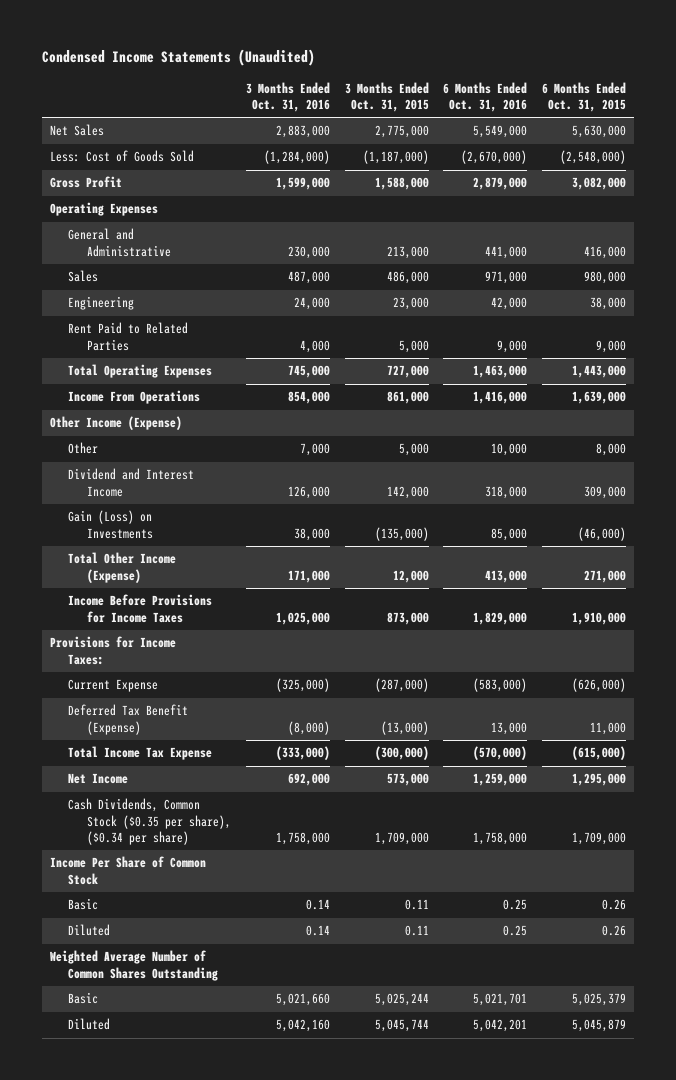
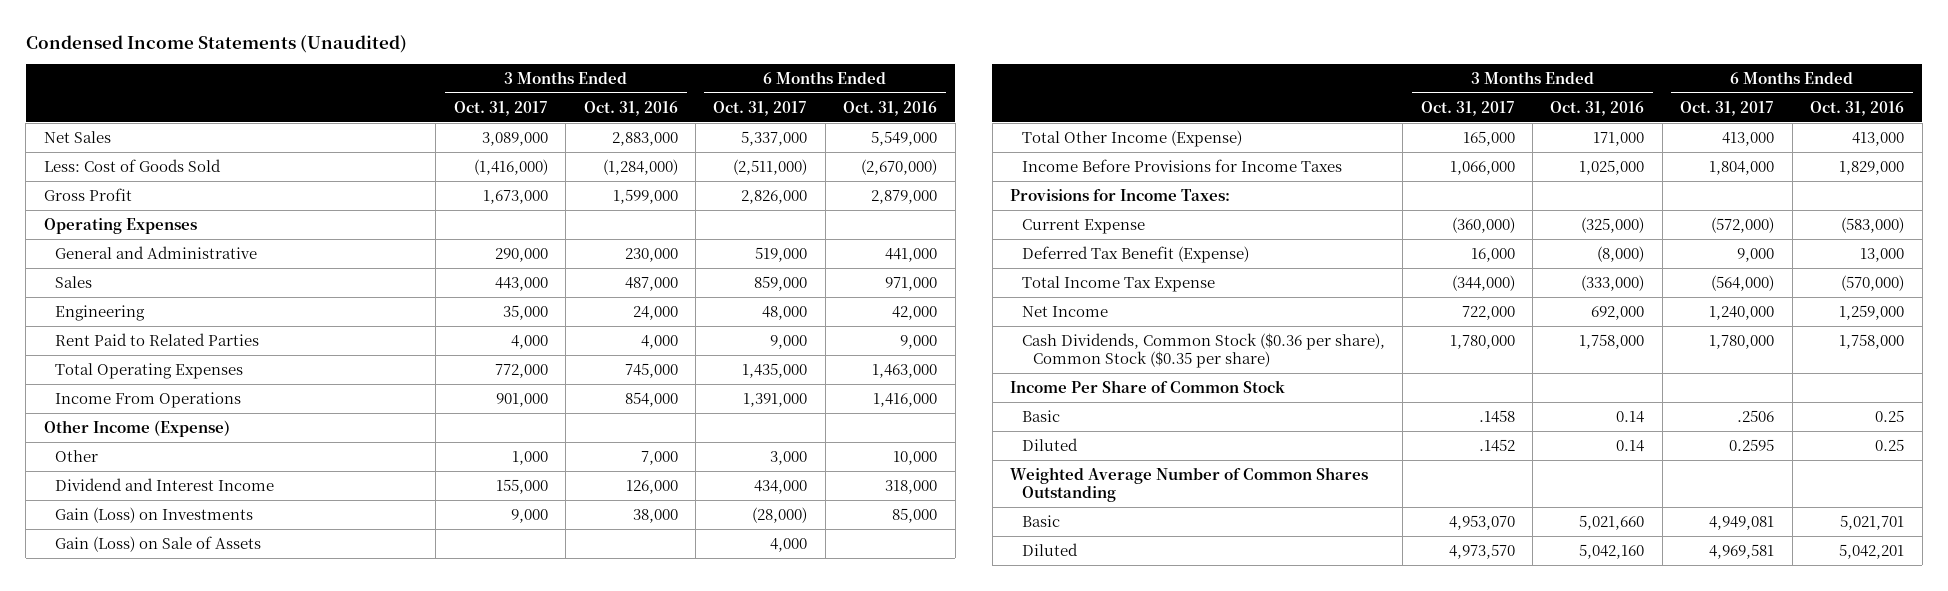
[344,81,429,112] 3 Months Ended Oct. 31, 2015 -> none
[542,81,627,112] 6 Months Ended Oct. 31, 2015 -> none
none -> [453,100,548,116] Oct. 31, 2017
none -> [713,100,808,116] Oct. 31, 2017
none -> [54,535,261,552] Gain (Loss) on Sale of Assets
[68,798,231,845] Cash Dividends, Common Stock ($0.35 per share), ($0.34 per share) -> [1021,332,1385,368] Cash Dividends, Common Stock ($0.36 per share), Common Stock ($0.35 per share)

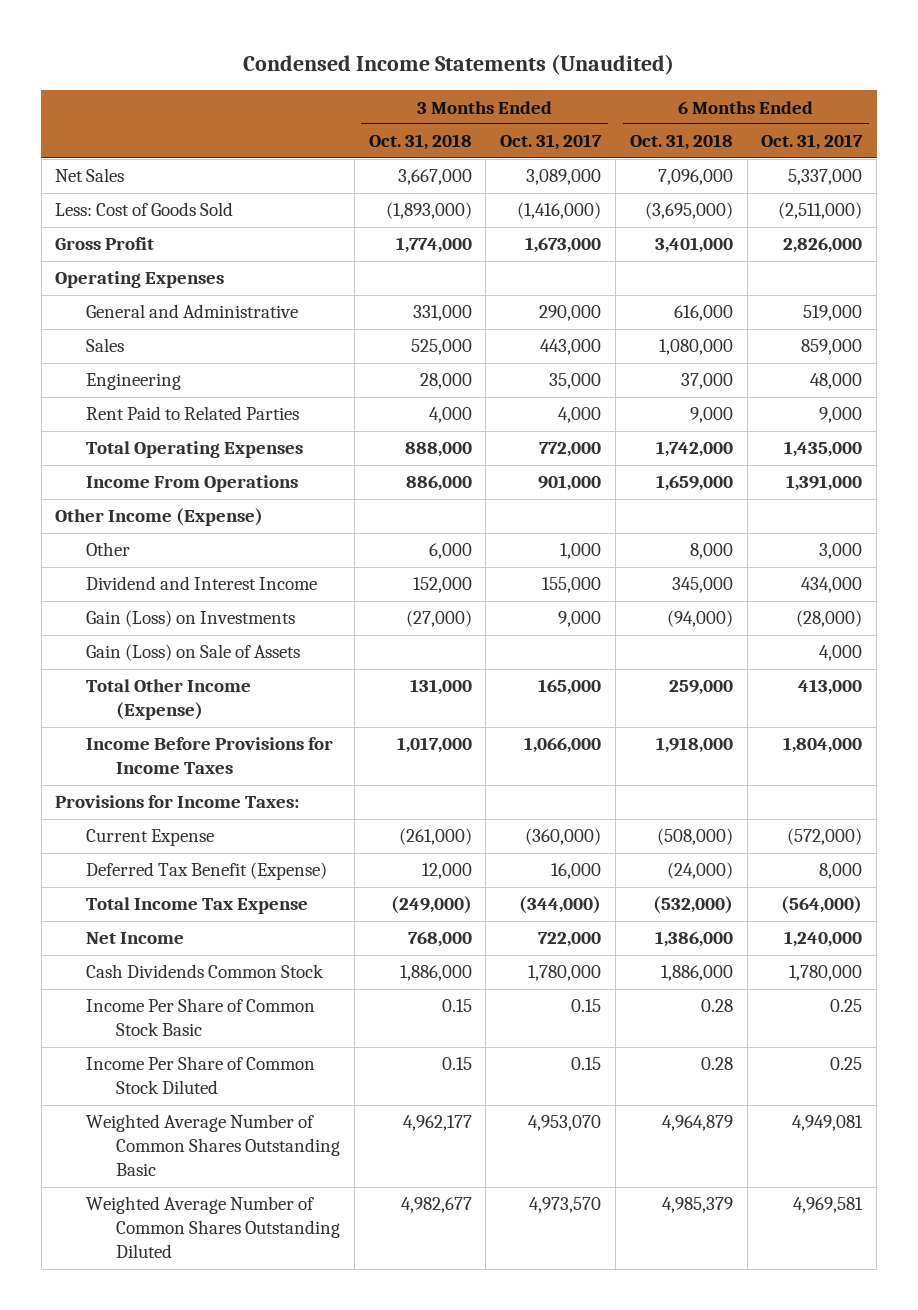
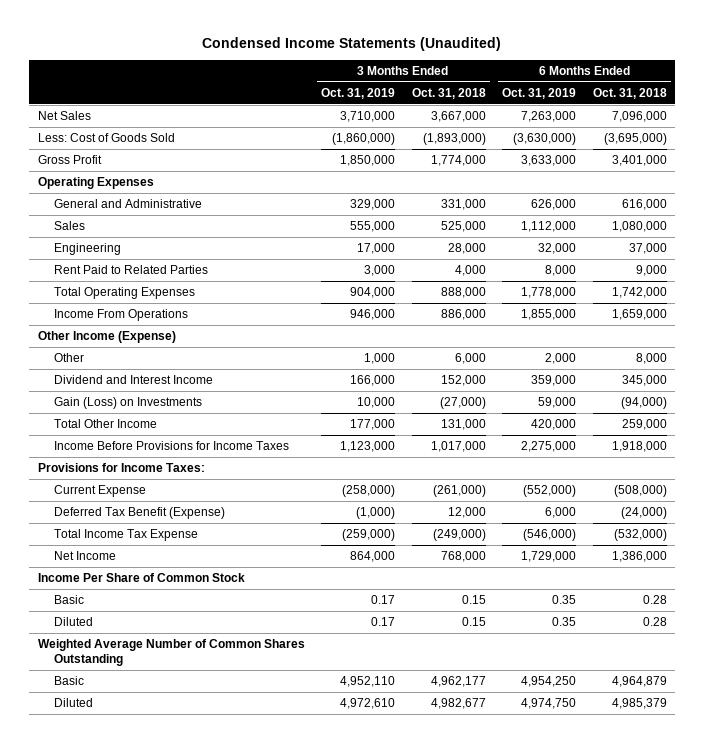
[500,134,603,151] Oct. 31, 2017 -> none
[761,134,864,151] Oct. 31, 2017 -> none
none -> [321,87,396,99] Oct. 31, 2019
none -> [502,87,577,99] Oct. 31, 2019
[85,644,300,662] Gain (Loss) on Sale of Assets -> none
[85,679,251,721] Total Other Income (Expense) -> [54,419,158,429] Total Other Income
[85,964,324,979] Cash Dividends Common Stock -> none
none -> [37,573,245,583] Income Per Share of Common Stock
[85,998,315,1037] Income Per Share of Common Stock Basic -> [54,595,85,605] Basic
[85,1056,315,1095] Income Per Share of Common Stock Diluted -> [54,617,94,627] Diluted
none -> [37,639,305,667] Weighted Average Number of Common Shares Outstanding
[85,1114,341,1177] Weighted Average Number of Common Shares Outstanding Basic -> [54,676,85,686] Basic
[85,1196,341,1259] Weighted Average Number of Common Shares Outstanding Diluted -> [54,698,94,708] Diluted

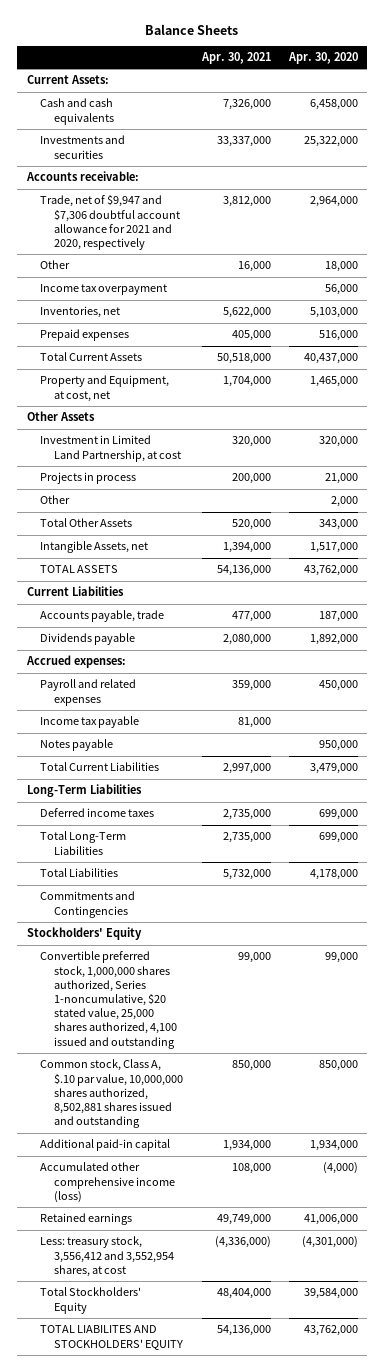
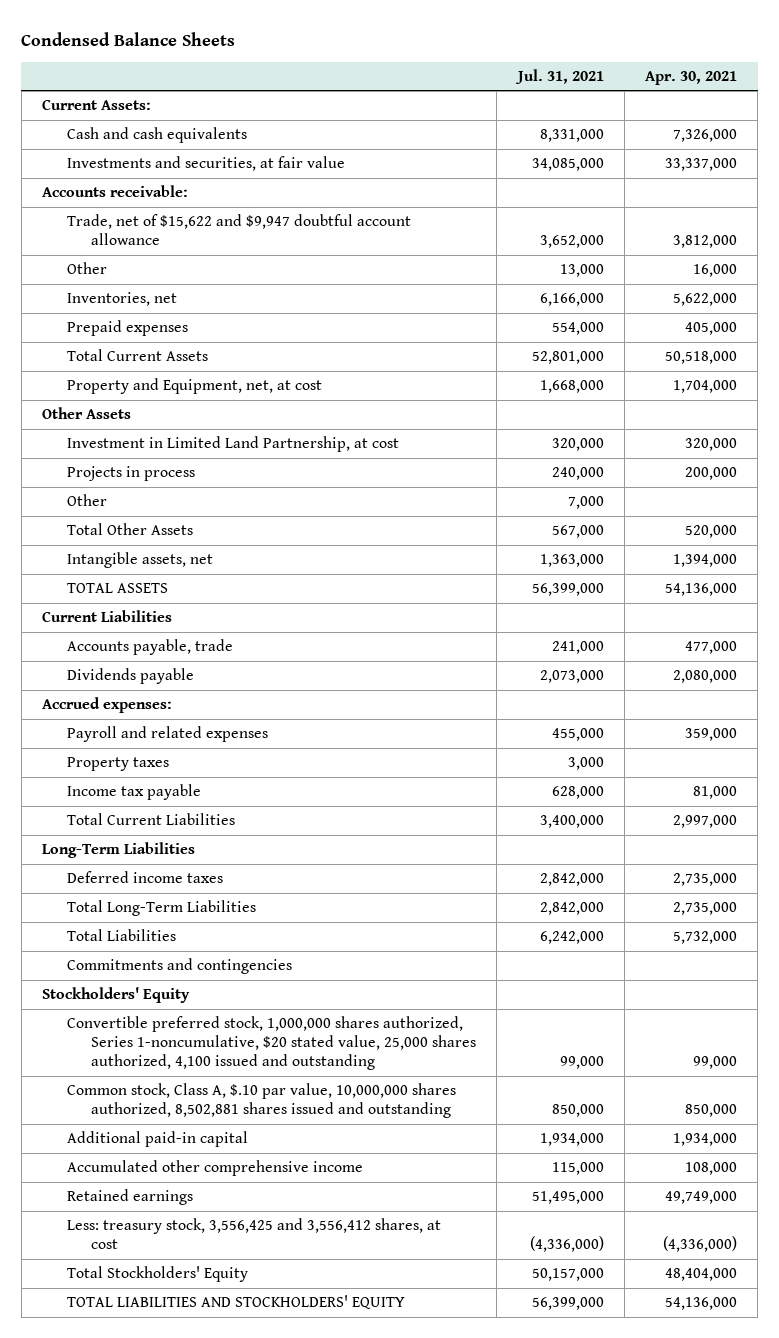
[145,23,239,35] Balance Sheets -> [21,31,236,46] Condensed Balance Sheets
[288,52,359,65] Apr. 30, 2020 -> none
none -> [514,68,604,84] Jul. 31, 2021
[40,135,126,159] Investments and securities -> [66,156,345,172] Investments and securities, at fair value
[40,194,181,251] Trade, net of $9,947 and $7,306 doubtful account allowance for 2021 and 2020, respectively -> [66,214,411,246] Trade, net of $15,622 and $9,947 doubtful account allowance
[40,284,168,296] Income tax overpayment -> none
[40,375,170,402] Property and Equipment, at cost, net -> [66,378,322,395] Property and Equipment, net, at cost
[40,541,149,554] Intangible Assets, net -> [66,552,213,569] Intangible assets, net
none -> [66,757,169,772] Property taxes
[40,739,114,752] Notes payable -> none
[40,891,136,918] Commitments and Contingencies -> [66,958,292,975] Commitments and contingencies
[40,1162,176,1203] Accumulated other comprehensive income (loss) -> [66,1160,363,1177] Accumulated other comprehensive income
[40,1236,175,1277] Less: treasury stock, 3,556,412 and 3,552,954 shares, at cost -> [66,1218,441,1250] Less: treasury stock, 3,556,425 and 3,556,412 shares, at cost
[40,1325,184,1350] TOTAL LIABILITES AND STOCKHOLDERS' EQUITY -> [66,1295,405,1310] TOTAL LIABILITIES AND STOCKHOLDERS' EQUITY

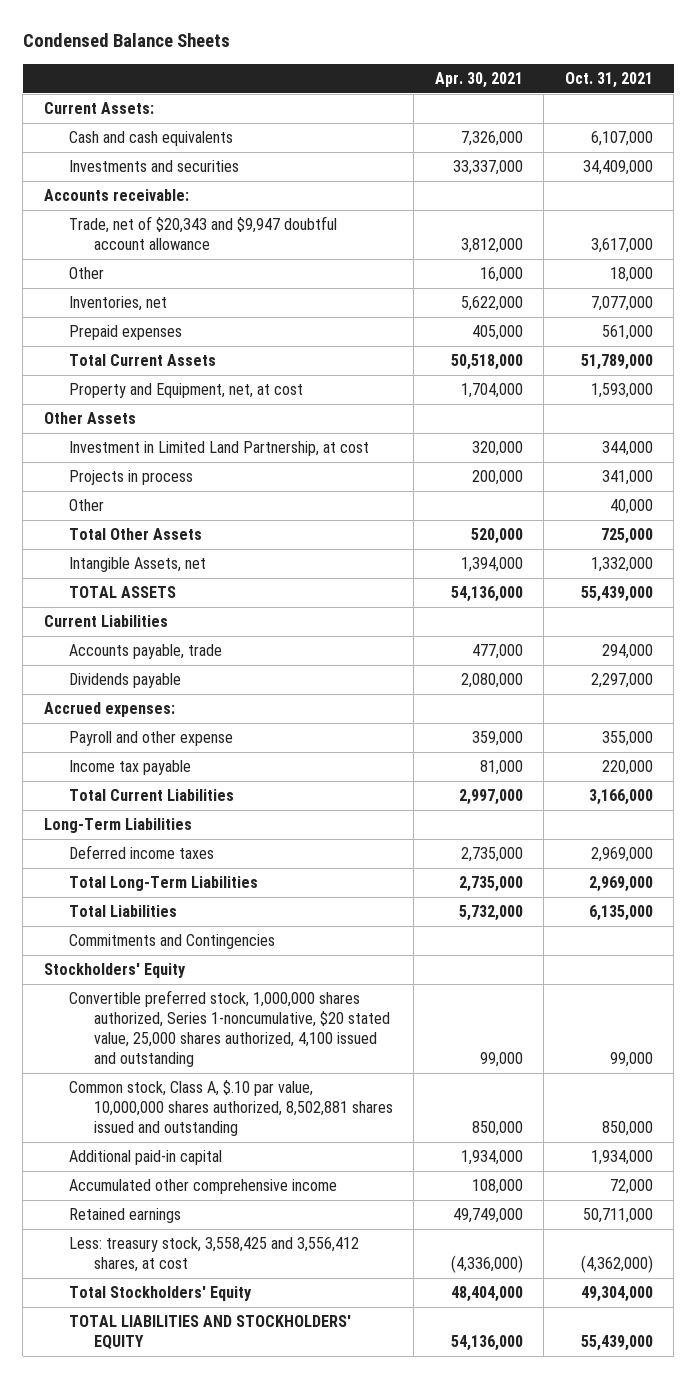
[514,68,604,84] Jul. 31, 2021 -> none
none -> [564,71,653,88] Oct. 31, 2021
[66,156,345,172] Investments and securities, at fair value -> [68,160,239,173] Investments and securities
[66,214,411,246] Trade, net of $15,622 and $9,947 doubtful account allowance -> [68,216,337,251] Trade, net of $20,343 and $9,947 doubtful account allowance
[66,552,213,569] Intangible assets, net -> [68,557,206,573] Intangible Assets, net
[66,757,169,772] Property taxes -> none
[66,726,268,743] Payroll and related expenses -> [68,731,233,747] Payroll and other expense
[66,958,292,975] Commitments and contingencies -> [68,934,275,950] Commitments and Contingencies
[66,1218,441,1250] Less: treasury stock, 3,556,425 and 3,556,412 shares, at cost -> [68,1237,359,1273] Less: treasury stock, 3,558,425 and 3,556,412 shares, at cost

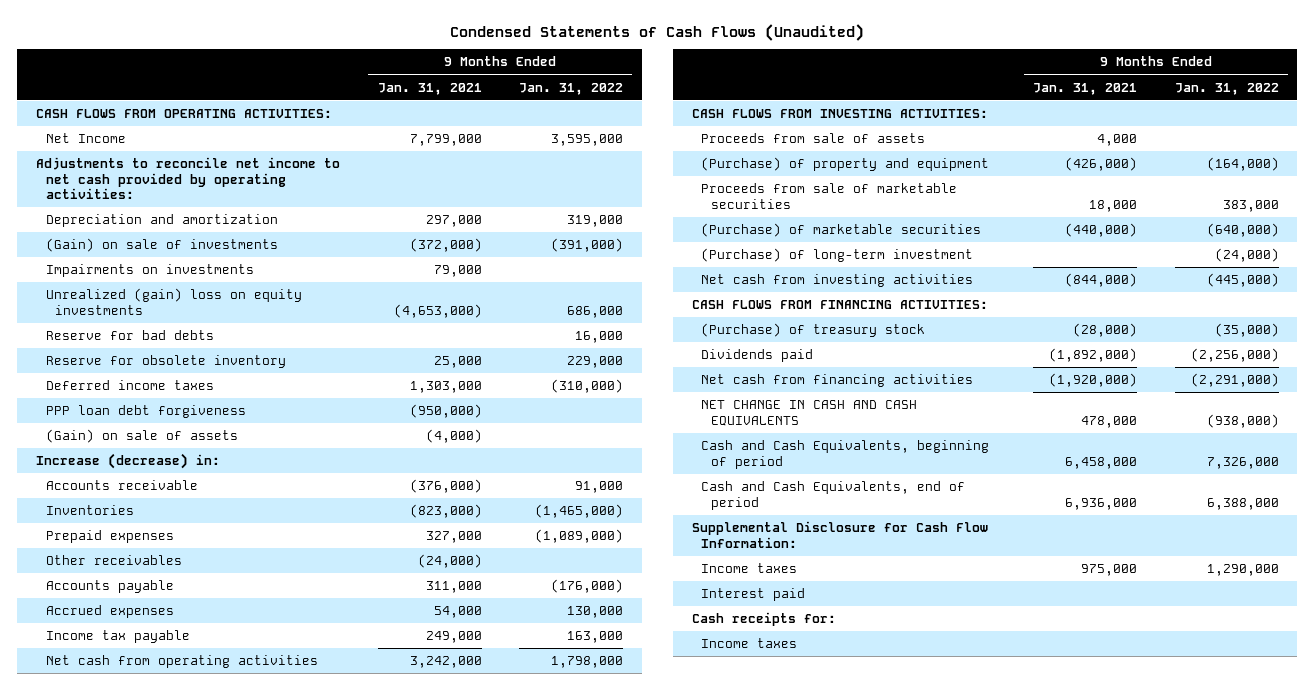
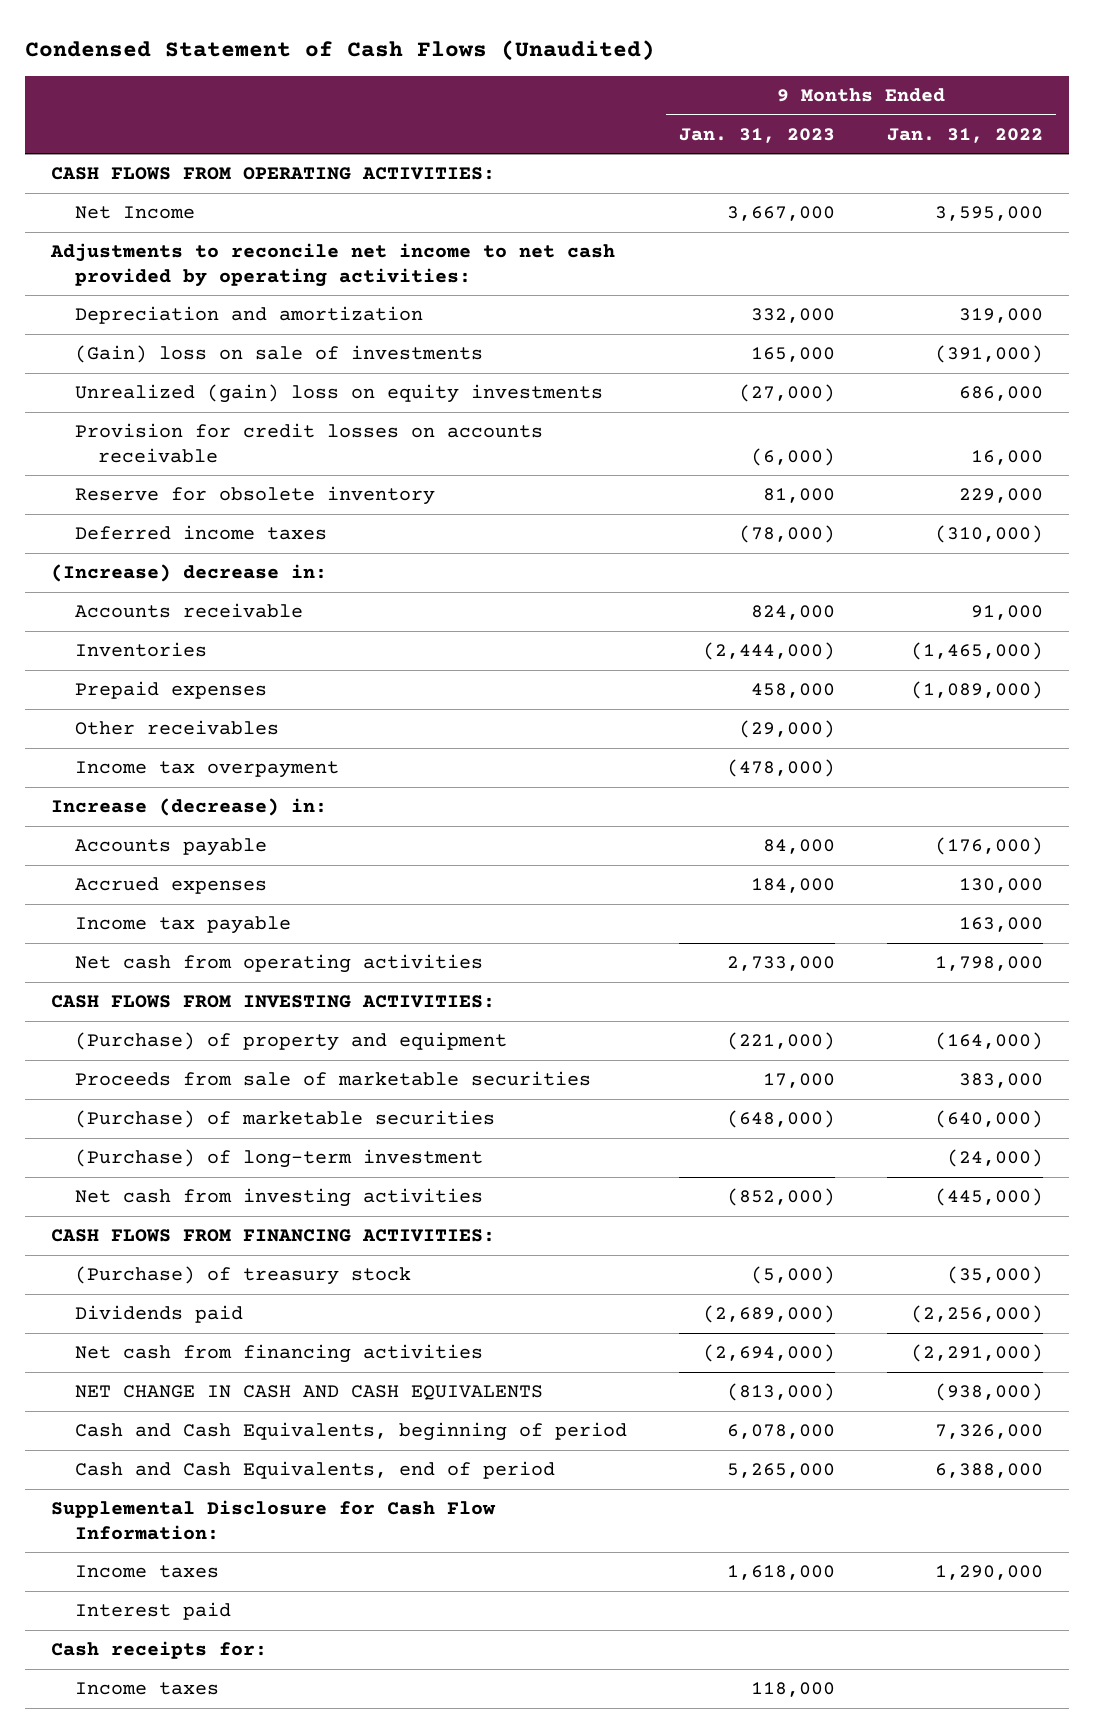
[450,23,865,41] Condensed Statements of Cash Flows (Unaudited) -> [25,40,656,62] Condensed Statement of Cash Flows (Unaudited)
[377,82,482,95] Jan. 31, 2021 -> none
none -> [678,127,835,143] Jan. 31, 2023
[45,264,254,278] Impairments on investments -> none
[45,238,278,253] (Gain) on sale of investments -> [74,345,483,364] (Gain) loss on sale of investments
[45,330,214,341] Reserve for bad debts -> none
none -> [74,423,543,463] Provision for credit losses on accounts receivable
[45,405,246,419] PPP loan debt forgiveness -> none
[45,429,238,444] (Gain) on sale of assets -> none
none -> [51,564,328,583] (Increase) decrease in:
none -> [74,761,339,779] Income tax overpayment
[36,453,221,470] Increase (decrease) in: -> [51,798,328,817] Increase (decrease) in:
[701,133,926,144] Proceeds from sale of assets -> none

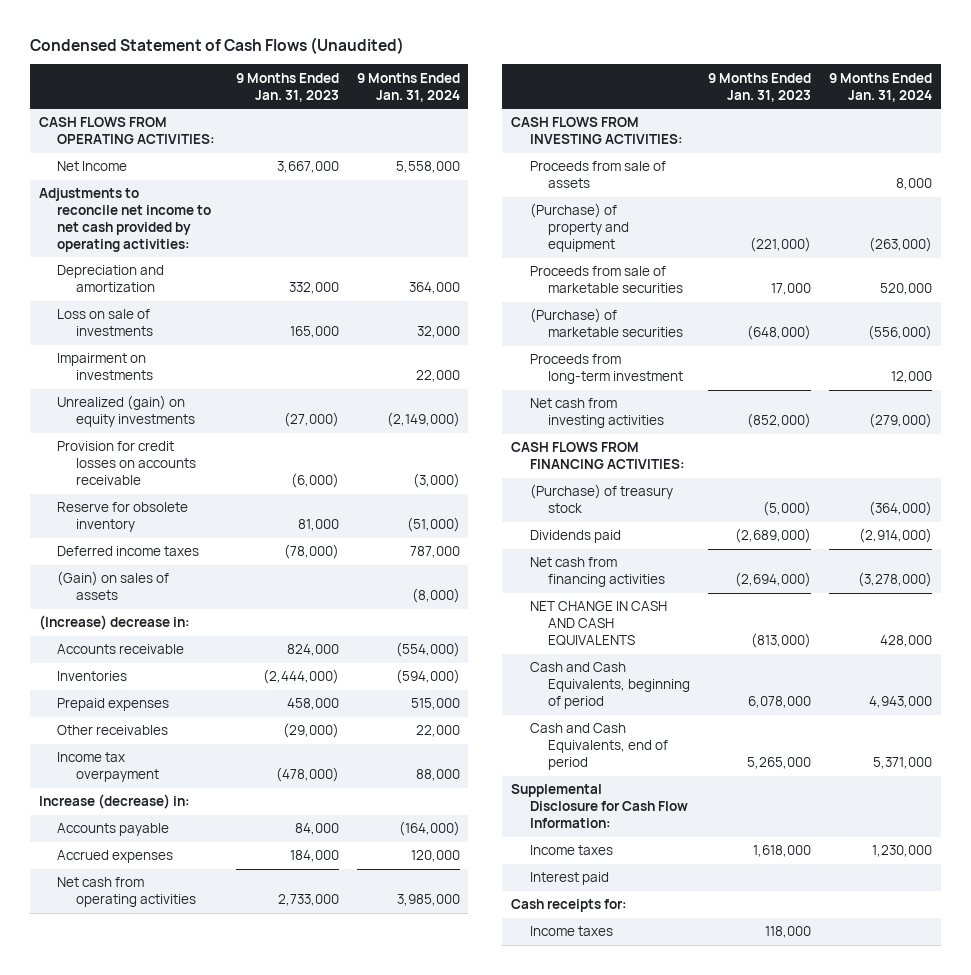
[886,127,1043,143] Jan. 31, 2022 -> none
none -> [356,72,460,102] 9 Months Ended Jan. 31, 2024
[74,345,483,364] (Gain) loss on sale of investments -> [57,309,153,337] Loss on sale of investments
none -> [57,353,153,381] Impairment on investments
[74,384,603,404] Unrealized (gain) loss on equity investments -> [57,395,195,428] Unrealized (gain) on equity investments
none -> [57,571,170,601] (Gain) on sales of assets
[74,916,291,935] Income tax payable -> none
none -> [529,161,666,189] Proceeds from sale of assets
[74,1149,483,1169] (Purchase) of long-term investment -> none
none -> [529,354,684,385] Proceeds from long-term investment

